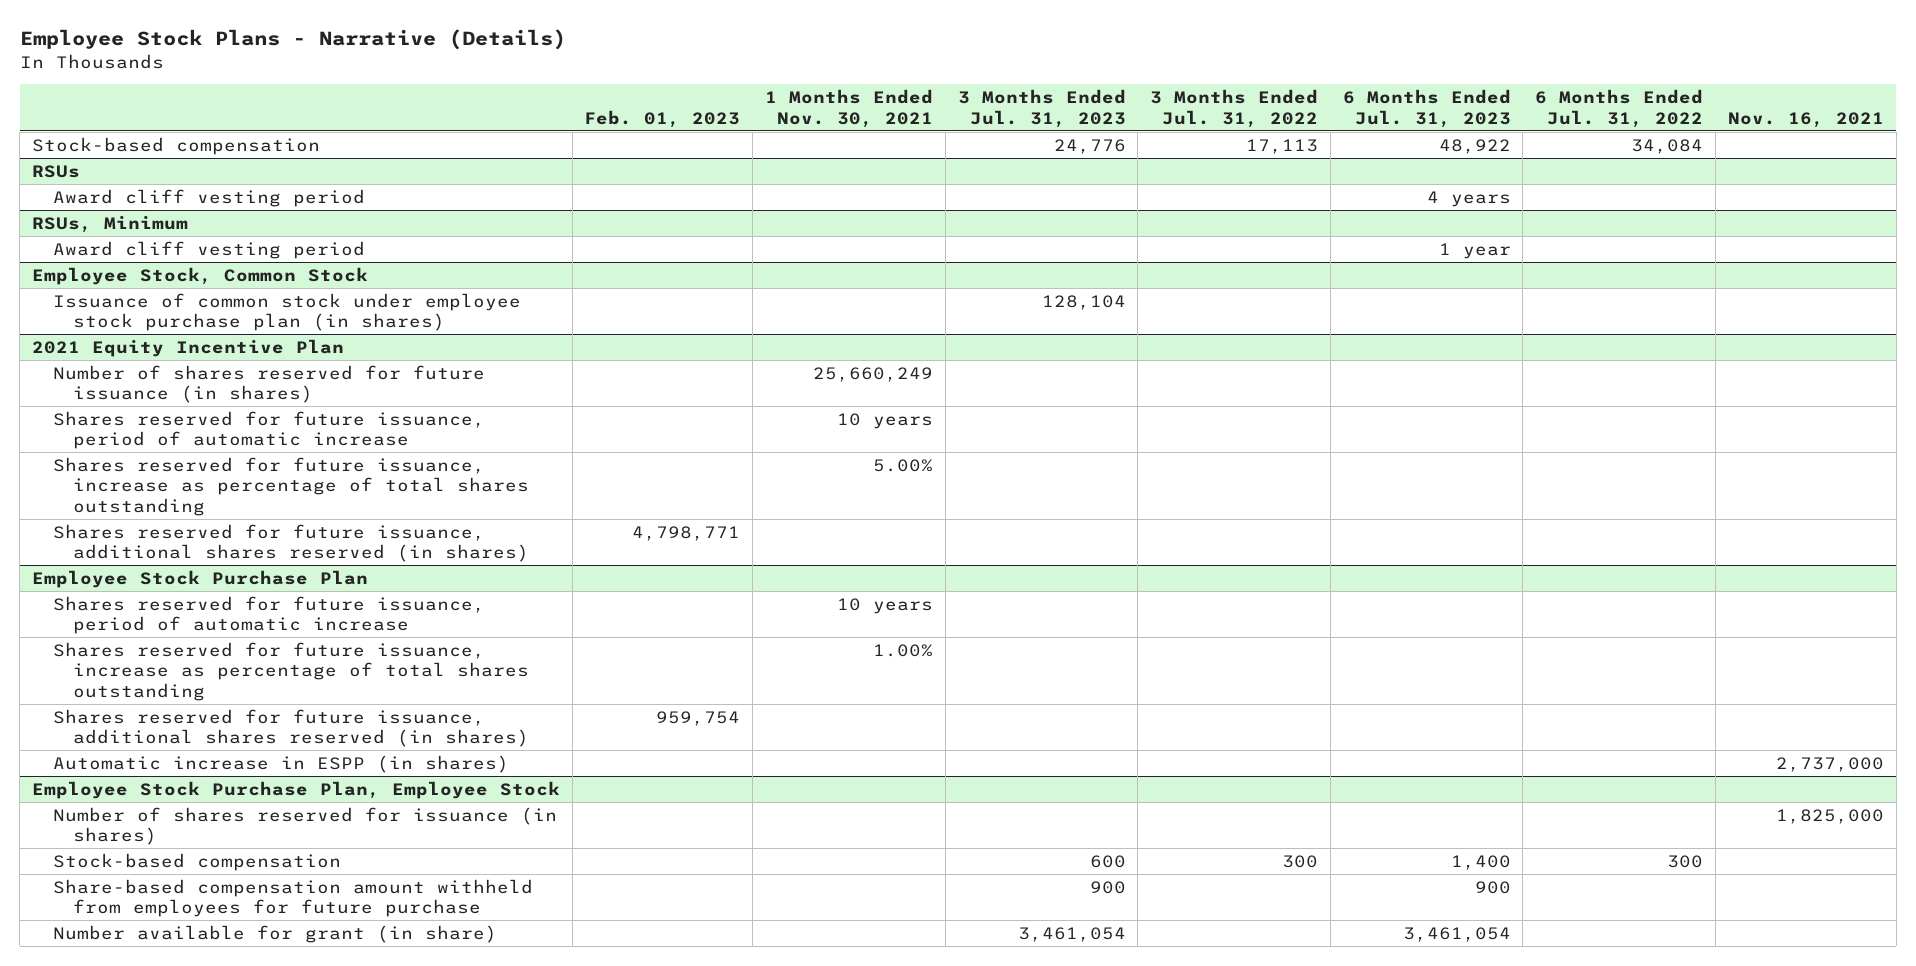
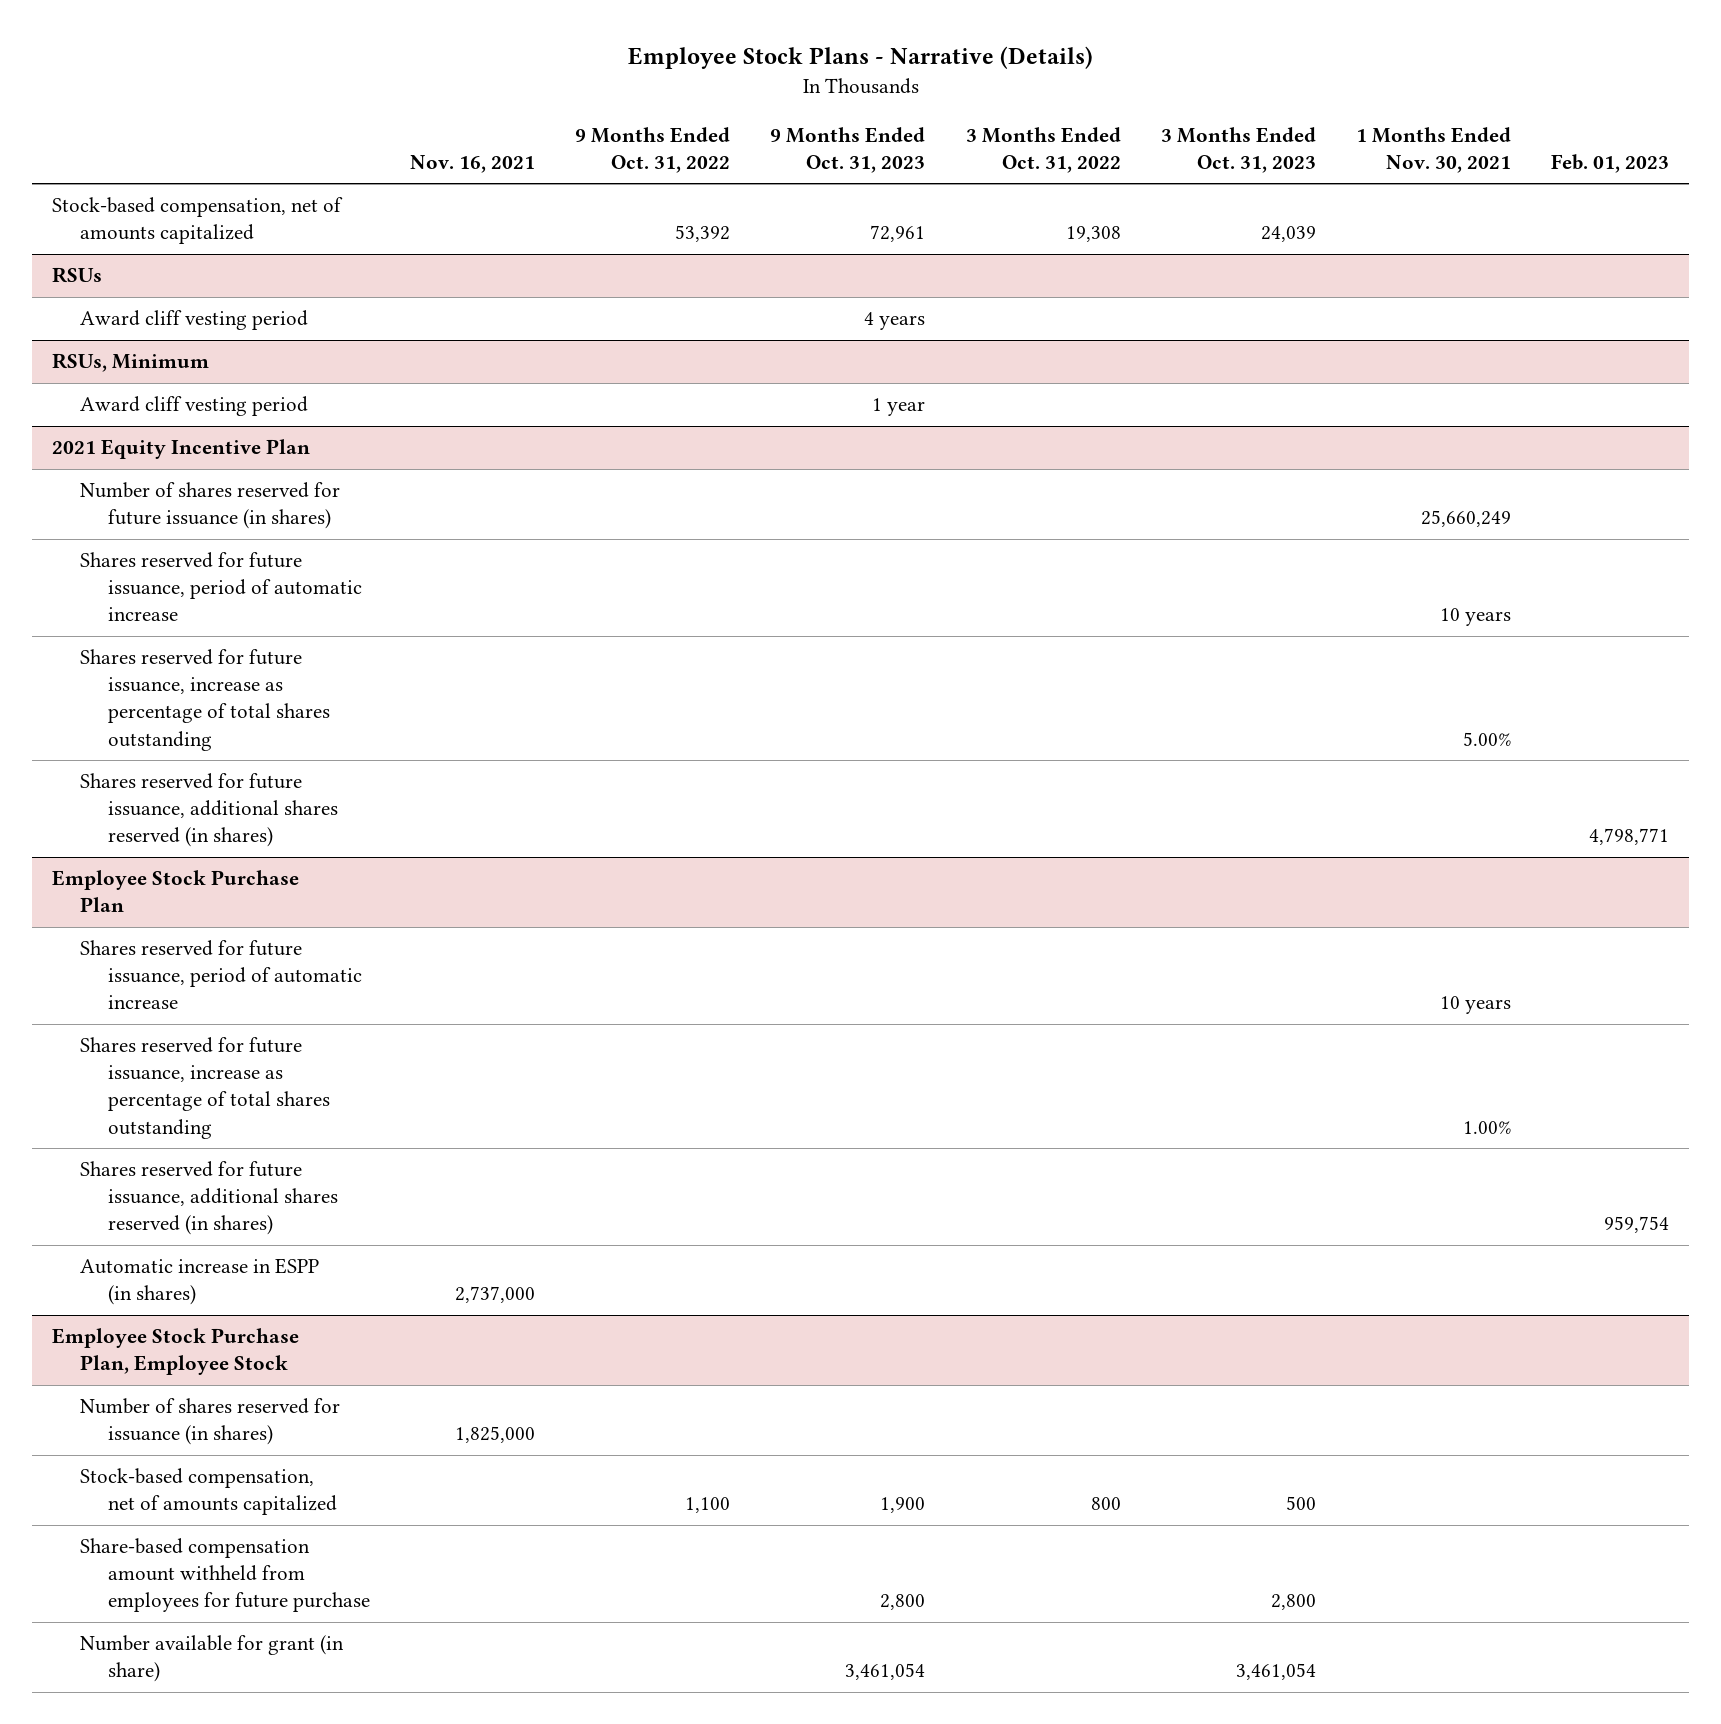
[957,88,1126,128] 3 Months Ended Jul. 31, 2023 -> none
[1150,88,1319,128] 3 Months Ended Jul. 31, 2022 -> none
[1342,88,1511,128] 6 Months Ended Jul. 31, 2023 -> none
[1535,88,1704,128] 6 Months Ended Jul. 31, 2022 -> none
none -> [575,126,731,173] 9 Months Ended Oct. 31, 2022
none -> [770,126,926,173] 9 Months Ended Oct. 31, 2023
none -> [965,126,1121,173] 3 Months Ended Oct. 31, 2022
none -> [1160,126,1316,173] 3 Months Ended Oct. 31, 2023
[31,136,320,155] Stock-based compensation -> [51,197,343,245] Stock-based compensation, net of amounts capitalized
[31,266,368,285] Employee Stock, Common Stock -> none
[52,292,521,332] Issuance of common stock under employee stock purchase plan (in shares) -> none
[52,852,341,871] Stock-based compensation -> [79,1468,337,1516] Stock-based compensation, net of amounts capitalized

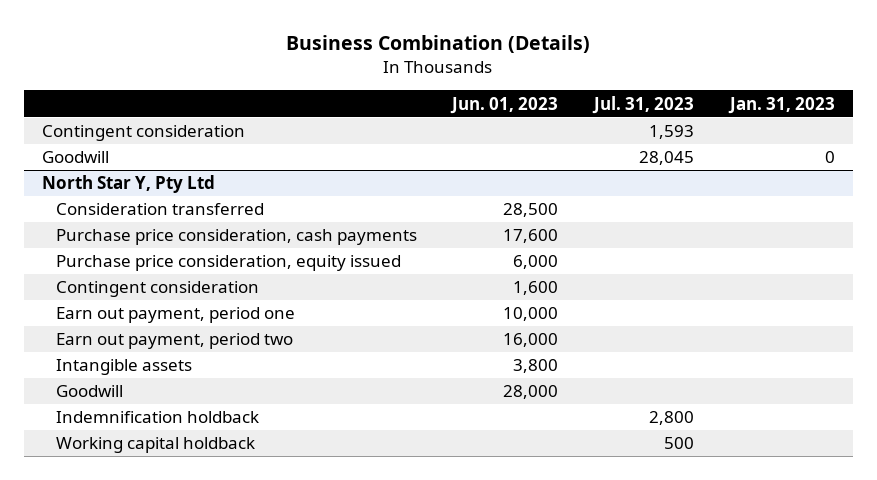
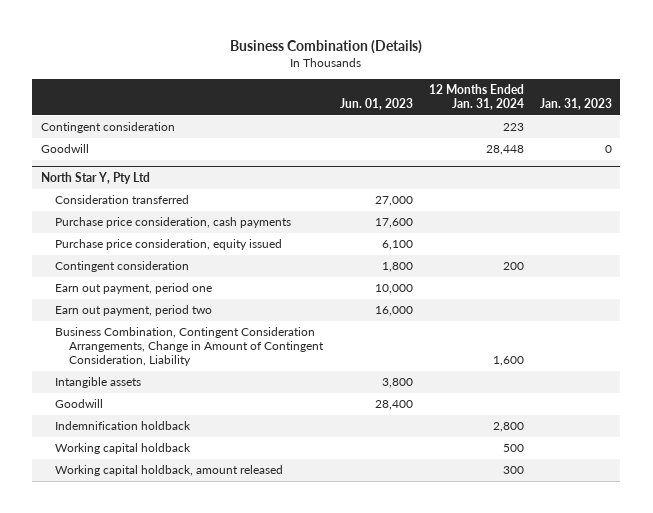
[592,95,695,114] Jul. 31, 2023 -> none
none -> [428,83,524,110] 12 Months Ended Jan. 31, 2024
[503,203,559,218] 28,500 -> [374,196,413,207] 27,000
[513,255,559,270] 6,000 -> [381,240,413,251] 6,100
[513,281,559,296] 1,600 -> [381,262,413,273] 1,800
none -> [54,327,325,367] Business Combination, Contingent Consideration Arrangements, Change in Amount of Contingent Consideration, Liability
[503,385,559,400] 28,000 -> [374,400,413,411] 28,400
none -> [54,465,283,477] Working capital holdback, amount released

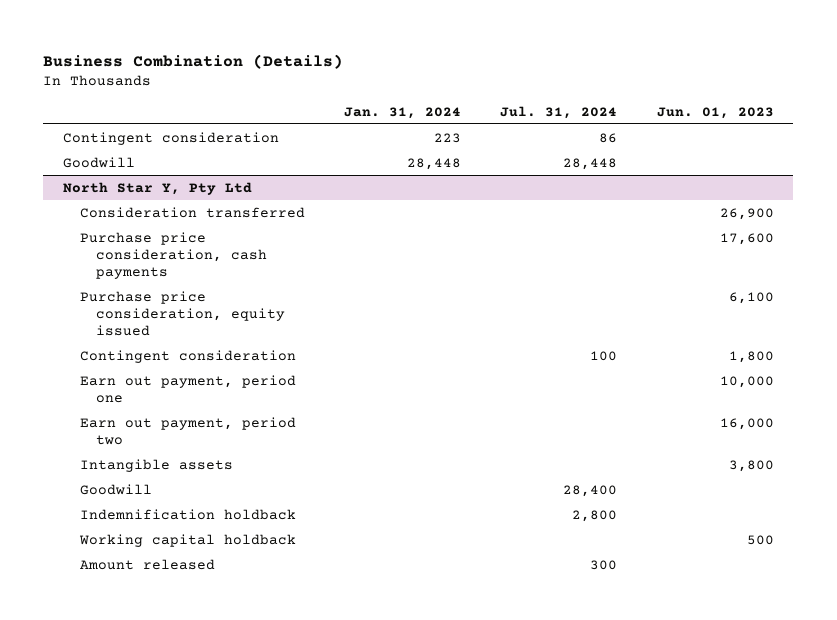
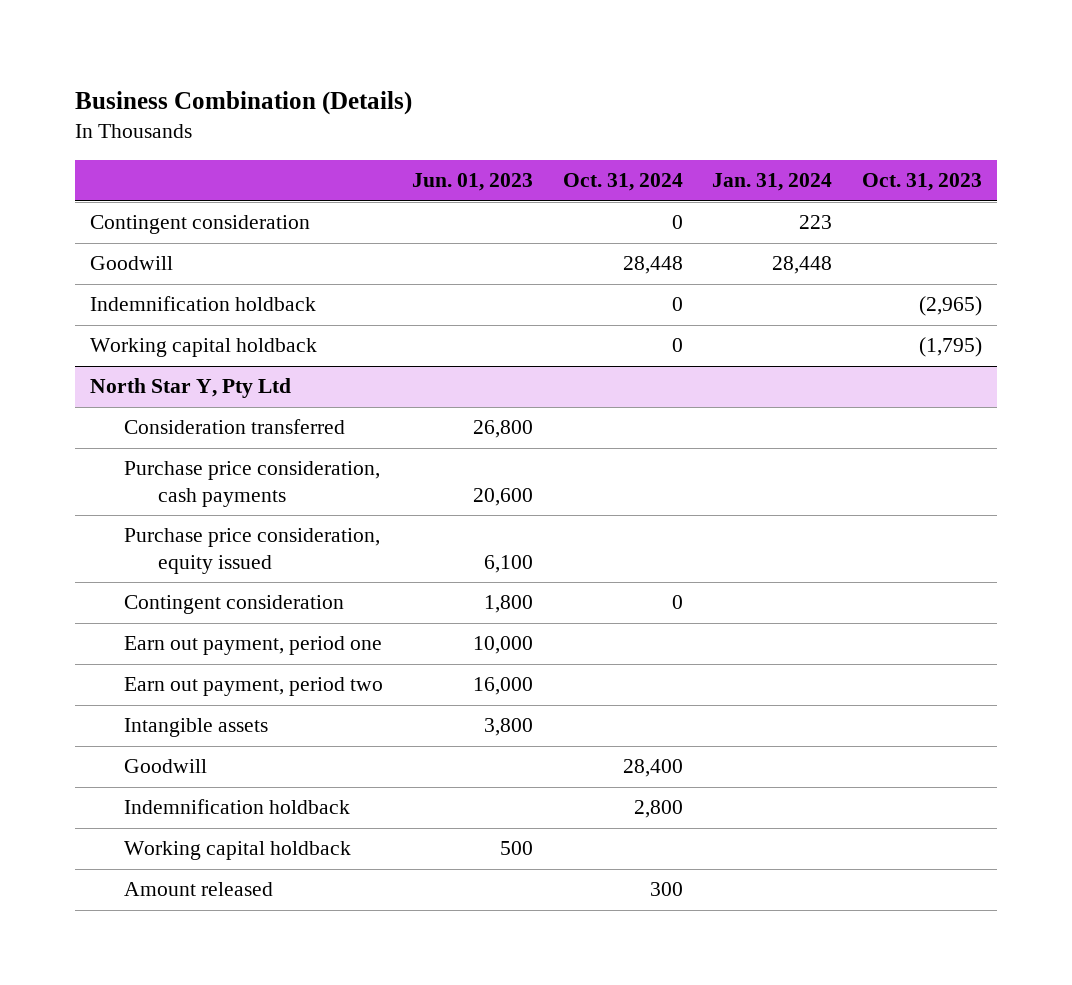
[500,105,618,119] Jul. 31, 2024 -> none
none -> [562,173,683,192] Oct. 31, 2024
none -> [861,173,982,192] Oct. 31, 2023
none -> [89,296,316,312] Indemnification holdback
none -> [89,338,317,358] Working capital holdback
[719,207,774,220] 26,900 -> [473,420,534,439] 26,800
[719,232,774,245] 17,600 -> [473,487,534,506] 20,600

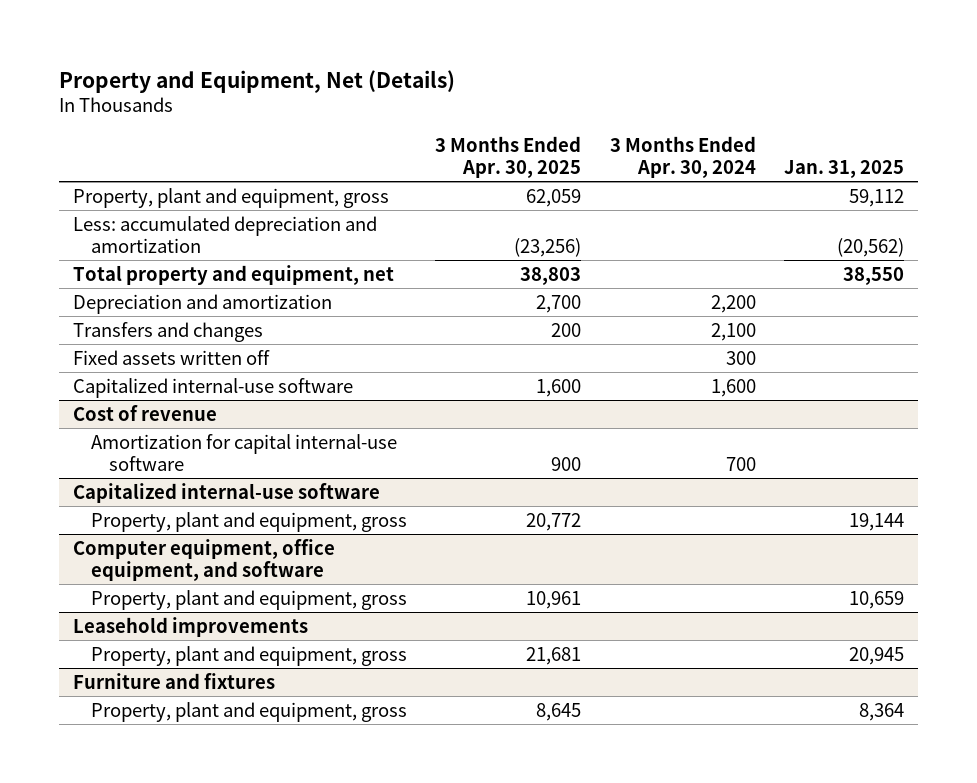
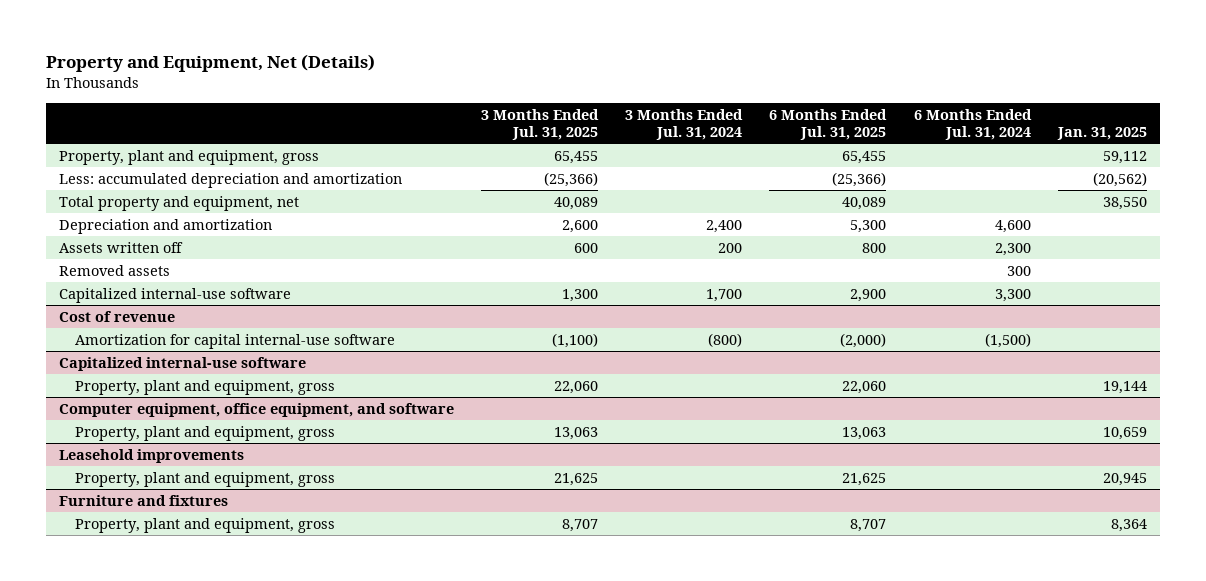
[435,135,582,178] 3 Months Ended Apr. 30, 2025 -> none
[609,135,756,178] 3 Months Ended Apr. 30, 2024 -> none
none -> [481,108,600,141] 3 Months Ended Jul. 31, 2025
none -> [625,108,744,141] 3 Months Ended Jul. 31, 2024
none -> [769,108,888,141] 6 Months Ended Jul. 31, 2025
none -> [913,108,1032,141] 6 Months Ended Jul. 31, 2024
[73,349,271,365] Fixed assets written off -> none
[73,321,264,342] Transfers and changes -> [59,241,184,253] Assets written off
none -> [59,264,171,276] Removed assets

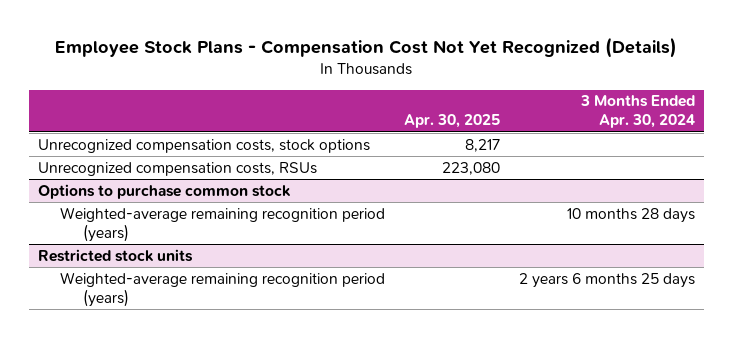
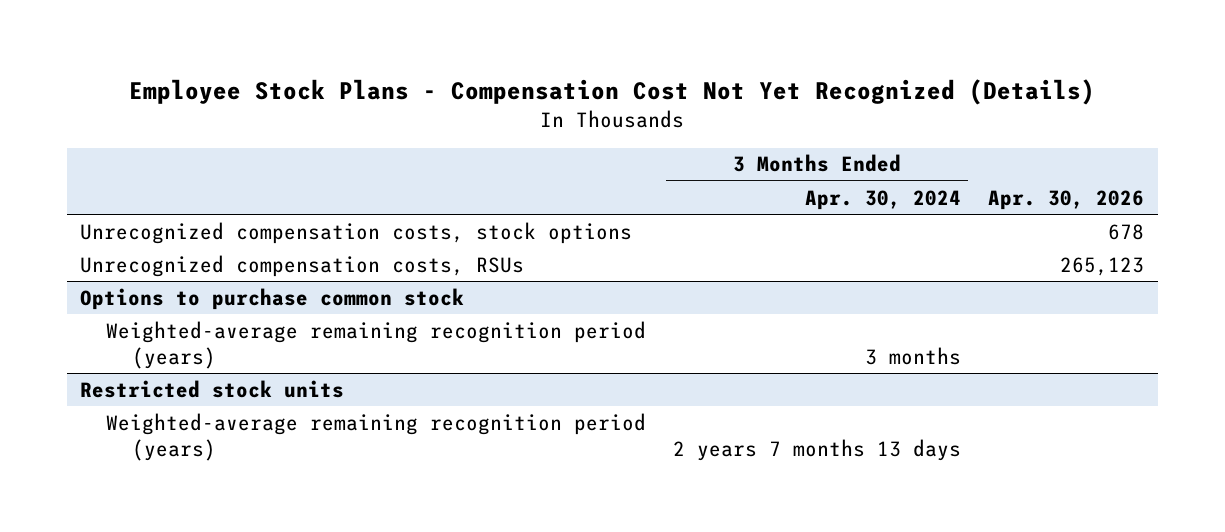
[404,114,501,129] Apr. 30, 2025 -> none
none -> [988,189,1145,210] Apr. 30, 2026
[566,207,695,223] 10 months 28 days -> [865,346,962,365] 3 months
[518,272,695,288] 2 years 6 months 25 days -> [673,438,962,461] 2 years 7 months 13 days

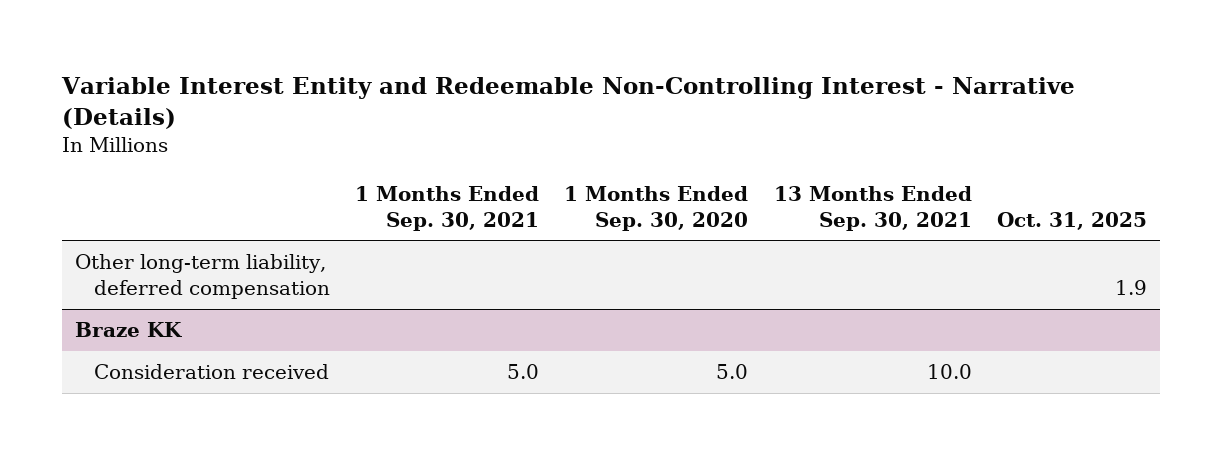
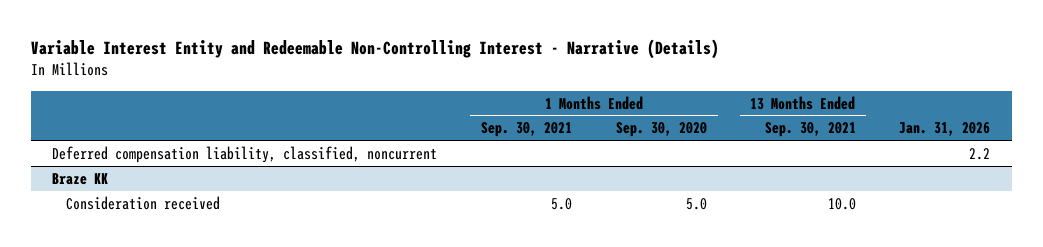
[996,211,1147,230] Oct. 31, 2025 -> none
none -> [899,122,991,137] Jan. 31, 2026
[75,254,330,300] Other long-term liability, deferred compensation -> [52,145,438,163] Deferred compensation liability, classified, noncurrent

